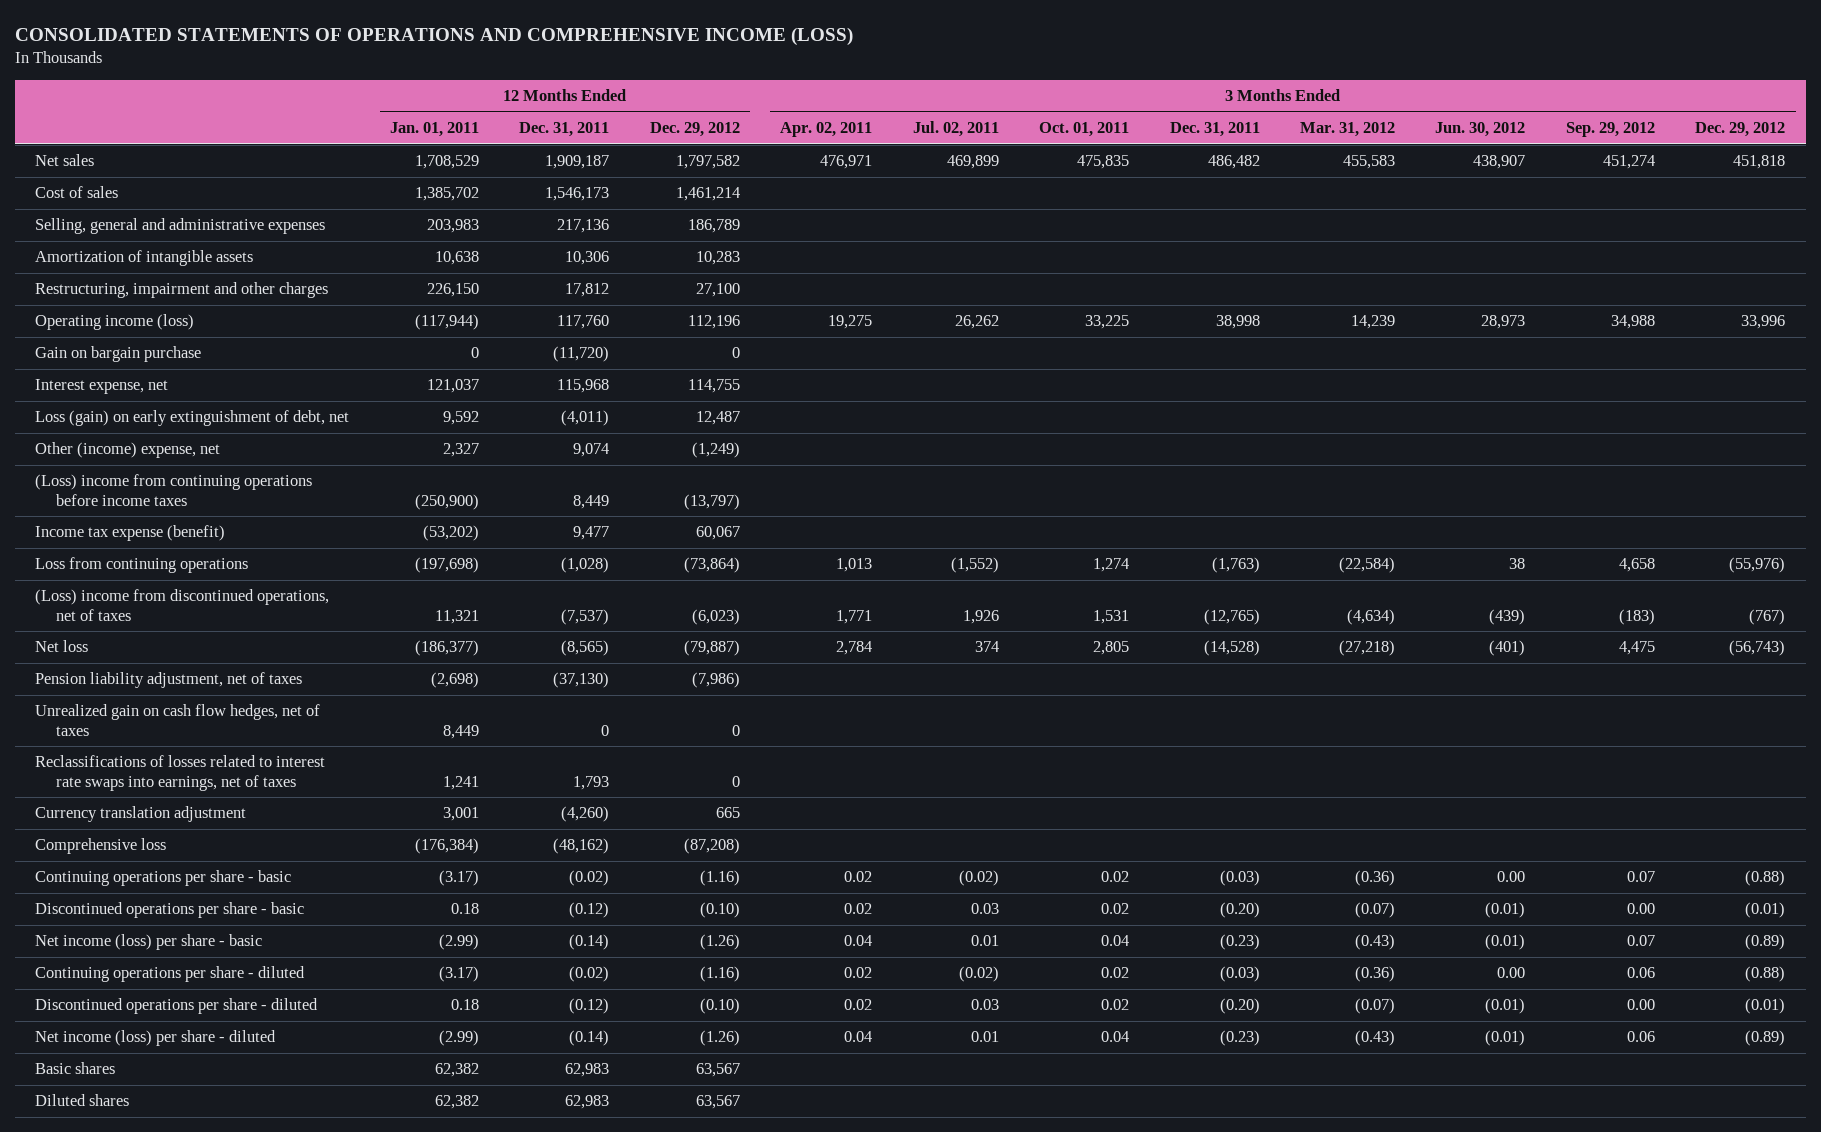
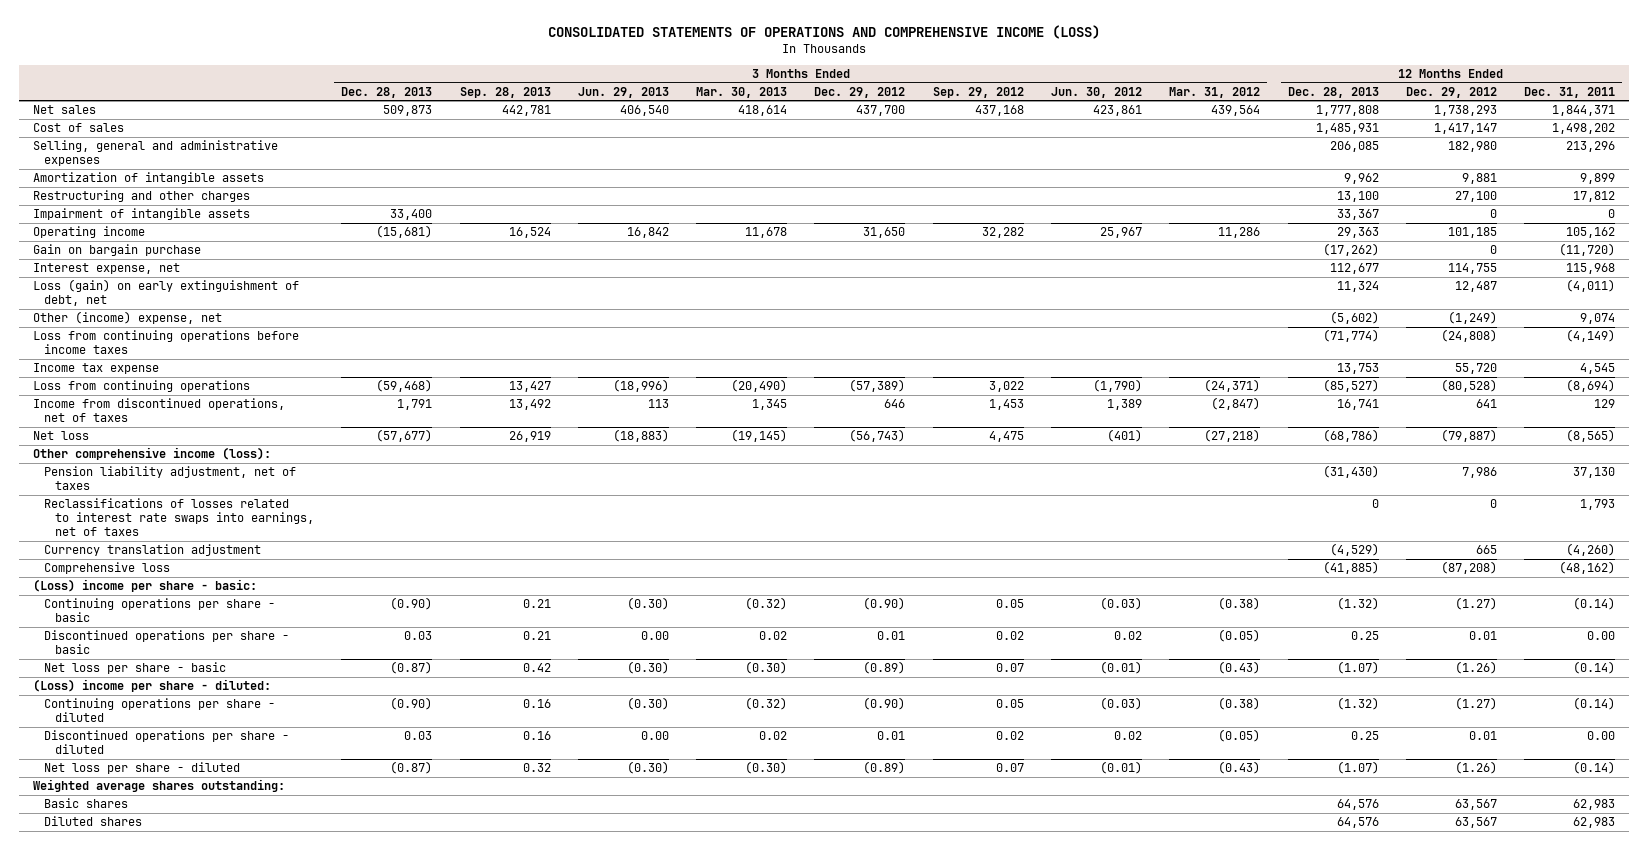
[389,122,479,138] Jan. 01, 2011 -> none
[780,122,873,138] Apr. 02, 2011 -> none
[912,121,999,138] Jul. 02, 2011 -> none
[1039,122,1130,138] Oct. 01, 2011 -> none
[1169,122,1260,138] Dec. 31, 2011 -> none
none -> [341,86,433,98] Dec. 28, 2013
none -> [459,86,551,98] Sep. 28, 2013
none -> [577,86,669,98] Jun. 29, 2013
none -> [696,86,788,98] Mar. 30, 2013
none -> [1287,86,1379,98] Dec. 28, 2013
[545,155,610,170] 1,909,187 -> [1552,105,1616,117] 1,844,371
[675,155,740,170] 1,797,582 -> [1433,105,1497,117] 1,738,293
[1343,155,1396,170] 455,583 -> [1211,105,1261,117] 439,564
[1473,155,1526,170] 438,907 -> [1093,105,1143,117] 423,861
[1602,155,1655,170] 451,274 -> [974,105,1024,117] 437,168
[1733,155,1786,170] 451,818 -> [856,105,906,117] 437,700
[545,187,610,202] 1,546,173 -> [1552,123,1616,135] 1,498,202
[675,187,740,202] 1,461,214 -> [1433,123,1497,135] 1,417,147
[557,219,610,234] 217,136 -> [1566,141,1616,153] 213,296
[687,219,740,234] 186,789 -> [1447,141,1497,153] 182,980
[565,251,610,266] 10,306 -> [1580,173,1616,185] 9,899
[695,251,740,266] 10,283 -> [1461,173,1497,185] 9,881
[35,282,329,299] Restructuring, impairment and other charges -> [32,190,250,203] Restructuring and other charges
none -> [32,208,250,221] Impairment of intangible assets
[35,314,195,331] Operating income (loss) -> [32,226,145,239] Operating income
[557,315,610,330] 117,760 -> [1566,227,1616,239] 105,162
[687,315,740,330] 112,196 -> [1447,227,1497,239] 101,185
[1351,315,1396,330] 14,239 -> [1218,227,1261,239] 11,286
[1481,315,1526,330] 28,973 -> [1100,227,1143,239] 25,967
[1610,315,1655,330] 34,988 -> [981,227,1024,239] 32,282
[1741,315,1786,330] 33,996 -> [863,227,906,239] 31,650
[35,474,313,506] (Loss) income from continuing operations before income taxes -> [32,330,299,355] Loss from continuing operations before income taxes
[573,494,610,509] 8,449 -> [1566,329,1616,343] (4,149)
[683,493,740,510] (13,797) -> [1440,329,1497,343] (24,808)
[35,525,226,542] Income tax expense (benefit) -> [32,363,159,375] Income tax expense
[573,526,610,541] 9,477 -> [1580,363,1616,375] 4,545
[695,526,740,541] 60,067 -> [1454,363,1497,375] 55,720
[561,557,610,574] (1,028) -> [1566,379,1616,393] (8,694)
[683,557,740,574] (73,864) -> [1440,379,1497,393] (80,528)
[1339,557,1396,574] (22,584) -> [1204,379,1261,393] (24,371)
[1509,558,1526,570] 38 -> [1093,379,1143,393] (1,790)
[1618,558,1655,573] 4,658 -> [988,381,1024,393] 3,022
[1729,557,1786,574] (55,976) -> [849,379,906,393] (57,389)
[35,589,330,621] (Loss) income from discontinued operations, net of taxes -> [32,398,285,423] Income from discontinued operations, net of taxes
[561,608,610,625] (7,537) -> [1594,399,1616,409] 129
[691,608,740,625] (6,023) -> [1475,399,1497,409] 641
[1347,608,1396,625] (4,634) -> [1211,397,1261,411] (2,847)
[1489,608,1526,625] (439) -> [1107,399,1143,411] 1,389
[1618,608,1655,625] (183) -> [988,399,1024,411] 1,453
[1749,608,1786,625] (767) -> [884,399,906,409] 646
[35,704,321,736] Unrealized gain on cash flow hedges, net of taxes -> none
none -> [32,447,271,461] Other comprehensive income (loss):
[553,672,610,689] (37,130) -> [1573,467,1616,479] 37,130
[691,672,740,689] (7,986) -> [1461,467,1497,479] 7,986
none -> [32,579,257,593] (Loss) income per share - basic:
[569,870,610,887] (0.02) -> [1573,597,1616,611] (0.14)
[699,870,740,887] (1.16) -> [1454,597,1497,611] (1.27)
[1355,870,1396,887] (0.36) -> [1218,597,1261,611] (0.38)
[1497,871,1526,883] 0.00 -> [1100,597,1143,611] (0.03)
[1626,871,1655,883] 0.07 -> [995,599,1024,609] 0.05
[1745,870,1786,887] (0.88) -> [863,597,906,611] (0.90)
[569,902,610,919] (0.12) -> [1587,631,1616,641] 0.00
[699,902,740,919] (0.10) -> [1468,631,1497,641] 0.01
[1355,902,1396,919] (0.07) -> [1218,629,1261,643] (0.05)
[1485,902,1526,919] (0.01) -> [1114,631,1143,641] 0.02
[1626,903,1655,915] 0.00 -> [995,631,1024,641] 0.02
[1745,902,1786,919] (0.01) -> [877,631,906,641] 0.01
[35,934,263,951] Net income (loss) per share - basic -> [43,662,226,675] Net loss per share - basic
none -> [32,679,271,693] (Loss) income per share - diluted:
[569,966,610,983] (0.02) -> [1573,697,1616,711] (0.14)
[699,966,740,983] (1.16) -> [1454,697,1497,711] (1.27)
[1355,966,1396,983] (0.36) -> [1218,697,1261,711] (0.38)
[1497,967,1526,979] 0.00 -> [1100,697,1143,711] (0.03)
[1626,967,1655,979] 0.06 -> [995,699,1024,709] 0.05
[1745,966,1786,983] (0.88) -> [863,697,906,711] (0.90)
[569,998,610,1015] (0.12) -> [1587,731,1616,741] 0.00
[699,998,740,1015] (0.10) -> [1468,731,1497,741] 0.01
[1355,998,1396,1015] (0.07) -> [1218,729,1261,743] (0.05)
[1485,998,1526,1015] (0.01) -> [1114,731,1143,741] 0.02
[1626,999,1655,1011] 0.00 -> [995,731,1024,741] 0.02
[1745,998,1786,1015] (0.01) -> [877,731,906,741] 0.01
[35,1030,277,1047] Net income (loss) per share - diluted -> [43,762,240,775] Net loss per share - diluted
[1626,1031,1655,1043] 0.06 -> [995,763,1024,773] 0.07
none -> [32,779,285,793] Weighted average shares outstanding:

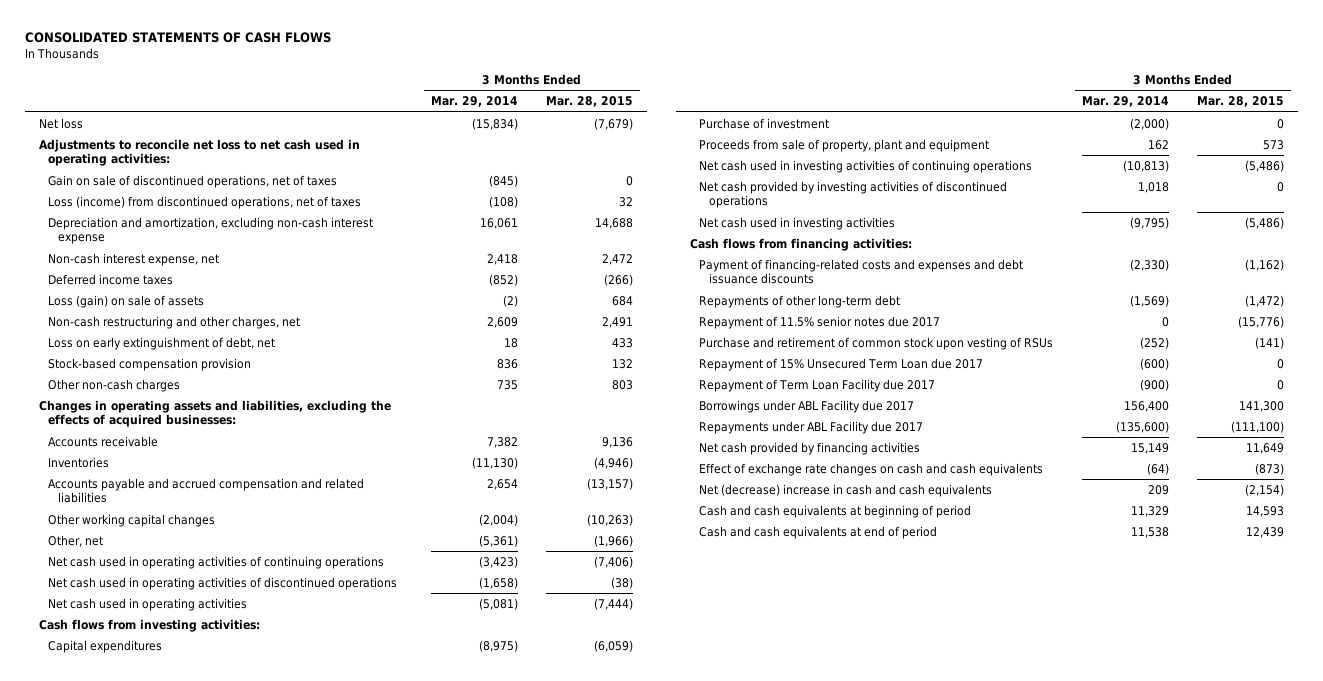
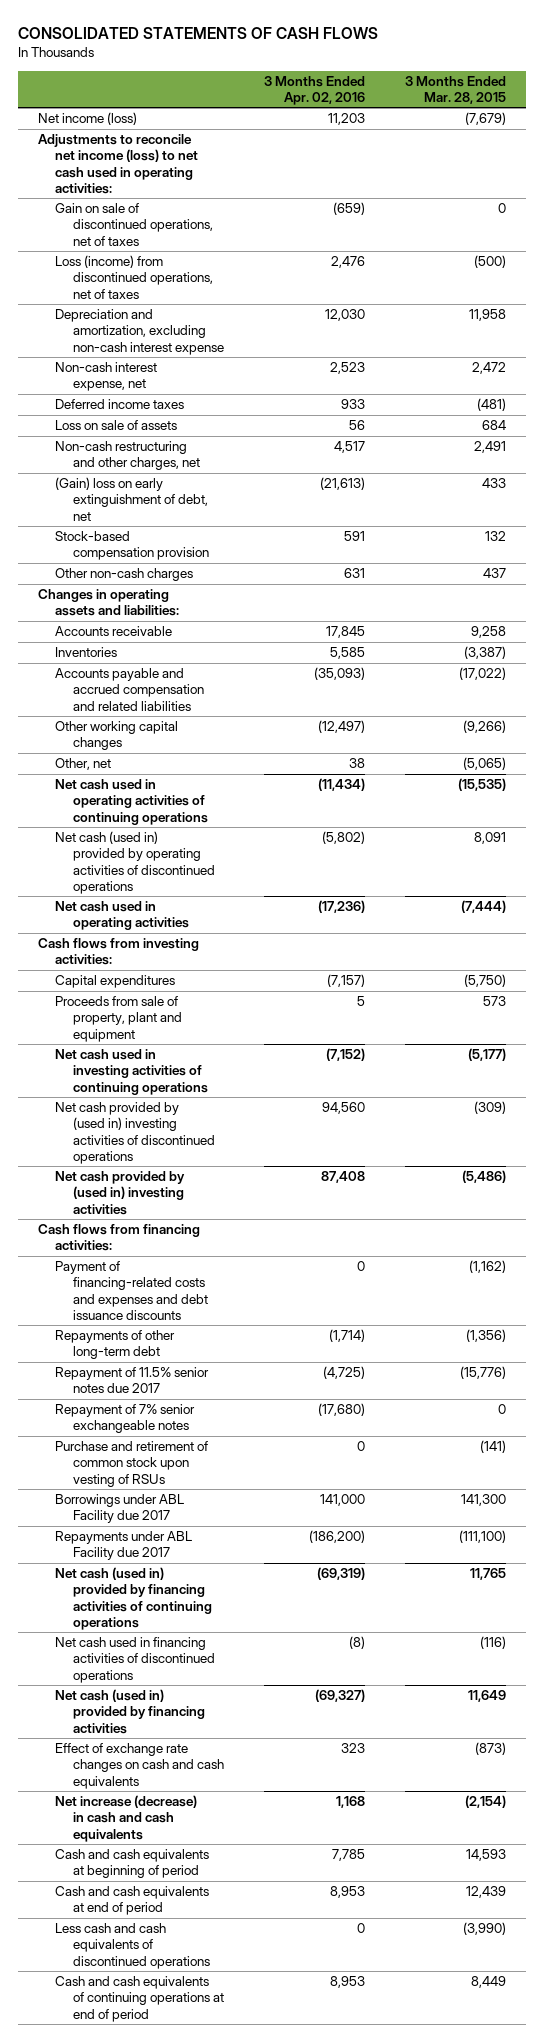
[430,96,518,108] Mar. 29, 2014 -> none
none -> [264,75,366,106] 3 Months Ended Apr. 02, 2016
[39,117,84,129] Net loss -> [37,112,137,126] Net income (loss)
[39,138,361,166] Adjustments to reconcile net loss to net cash used in operating activities: -> [37,134,199,194] Adjustments to reconcile net income (loss) to net cash used in operating activities:
[619,196,634,207] 32 -> [474,255,507,269] (500)
[595,217,634,229] 14,688 -> [469,309,507,322] 11,958
[604,273,634,286] (266) -> [477,398,507,412] (481)
[48,294,205,308] Loss (gain) on sale of assets -> [55,420,178,431] Loss on sale of assets
[48,336,276,350] Loss on early extinguishment of debt, net -> [55,477,209,521] (Gain) loss on early extinguishment of debt, net
[612,379,634,390] 803 -> [483,568,507,579] 437
[39,399,392,427] Changes in operating assets and liabilities, excluding the effects of acquired businesses: -> [37,589,180,617] Changes in operating assets and liabilities:
[602,436,634,448] 9,136 -> [471,626,507,639] 9,258
[594,456,634,469] (4,946) -> [464,646,507,660] (3,387)
[587,477,634,490] (13,157) -> [459,667,507,681] (17,022)
[587,513,634,526] (10,263) -> [463,720,507,734] (9,266)
[594,534,634,547] (1,966) -> [463,757,507,771] (5,065)
[594,555,634,568] (7,406) -> [458,778,507,792] (15,535)
[48,576,398,590] Net cash used in operating activities of discontinued operations -> [55,831,216,894] Net cash (used in) provided by operating activities of discontinued operations
[611,576,634,589] (38) -> [474,832,507,845] 8,091
[699,117,830,129] Purchase of investment -> none
[594,639,634,652] (6,059) -> [464,974,507,988] (5,750)
[1244,159,1284,172] (5,486) -> [468,1048,507,1062] (5,177)
[699,180,1008,208] Net cash provided by investing activities of discontinued operations -> [55,1102,216,1164] Net cash provided by (used in) investing activities of discontinued operations
[1276,181,1284,192] 0 -> [474,1101,507,1115] (309)
[699,216,896,230] Net cash used in investing activities -> [55,1171,186,1215] Net cash provided by (used in) investing activities
[1244,294,1284,307] (1,472) -> [466,1329,507,1343] (1,356)
none -> [55,1404,196,1434] Repayment of 7% senior exchangeable notes
[699,357,984,371] Repayment of 15% Unsecured Term Loan due 2017 -> none
[699,378,936,392] Repayment of Term Loan Facility due 2017 -> none
none -> [55,1567,213,1630] Net cash (used in) provided by financing activities of continuing operations
none -> [55,1637,216,1683] Net cash used in financing activities of discontinued operations
[699,441,921,455] Net cash provided by financing activities -> [55,1689,206,1734] Net cash (used in) provided by financing activities
[699,483,993,497] Net (decrease) increase in cash and cash equivalents -> [55,1795,198,1842] Net increase (decrease) in cash and cash equivalents
none -> [55,1923,211,1969] Less cash and cash equivalents of discontinued operations
none -> [55,1976,225,2022] Cash and cash equivalents of continuing operations at end of period

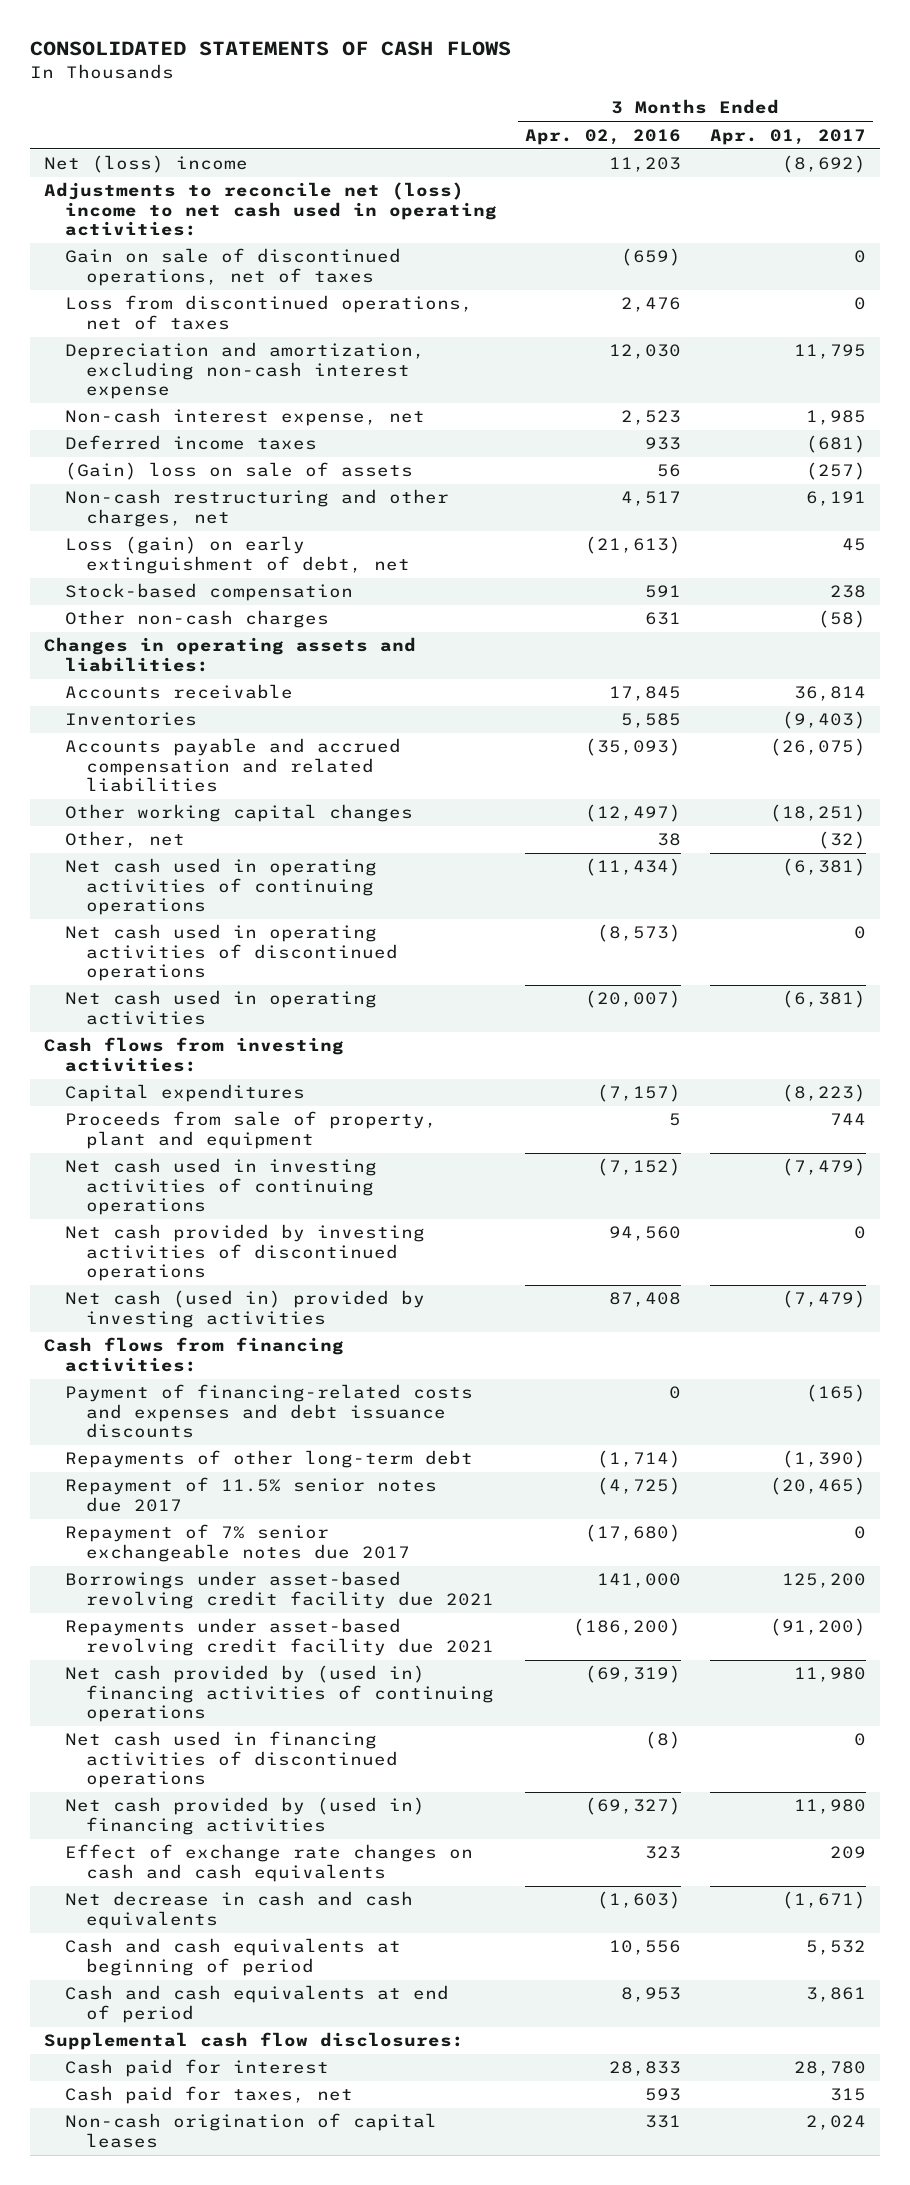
[405,75,507,105] 3 Months Ended Mar. 28, 2015 -> none
none -> [709,128,866,145] Apr. 01, 2017
[37,112,137,126] Net income (loss) -> [44,155,249,174] Net (loss) income
[37,134,199,194] Adjustments to reconcile net income (loss) to net cash used in operating activities: -> [44,182,497,237] Adjustments to reconcile net (loss) income to net cash used in operating activities:
[55,255,214,299] Loss (income) from discontinued operations, net of taxes -> [64,295,473,330] Loss from discontinued operations, net of taxes
[55,420,178,431] Loss on sale of assets -> [64,462,413,481] (Gain) loss on sale of assets
[55,477,209,521] (Gain) loss on early extinguishment of debt, net -> [64,536,410,574] Loss (gain) on early extinguishment of debt, net
[55,531,210,561] Stock-based compensation provision -> [64,583,353,602] Stock-based compensation
[55,831,216,894] Net cash (used in) provided by operating activities of discontinued operations -> [64,924,398,982] Net cash used in operating activities of discontinued operations
[322,831,366,845] (5,802) -> [597,924,682,943] (8,573)
[318,900,366,914] (17,236) -> [585,990,682,1009] (20,007)
[55,1102,216,1164] Net cash provided by (used in) investing activities of discontinued operations -> [64,1224,425,1282] Net cash provided by investing activities of discontinued operations
[55,1171,186,1215] Net cash provided by (used in) investing activities -> [64,1290,425,1328] Net cash (used in) provided by investing activities
[55,1441,209,1487] Purchase and retirement of common stock upon vesting of RSUs -> none
[55,1404,196,1434] Repayment of 7% senior exchangeable notes -> [64,1524,410,1562] Repayment of 7% senior exchangeable notes due 2017
[55,1494,185,1524] Borrowings under ABL Facility due 2017 -> [64,1571,494,1609] Borrowings under asset-based revolving credit facility due 2021
[55,1531,193,1561] Repayments under ABL Facility due 2017 -> [64,1618,494,1656] Repayments under asset-based revolving credit facility due 2021
[55,1567,213,1630] Net cash (used in) provided by financing activities of continuing operations -> [64,1665,494,1723] Net cash provided by (used in) financing activities of continuing operations
[55,1689,206,1734] Net cash (used in) provided by financing activities -> [64,1797,425,1835] Net cash provided by (used in) financing activities
[55,1795,198,1842] Net increase (decrease) in cash and cash equivalents -> [64,1891,413,1929] Net decrease in cash and cash equivalents
[336,1796,366,1809] 1,168 -> [597,1891,682,1910] (1,603)
[332,1849,366,1862] 7,785 -> [609,1940,682,1956] 10,556
[55,1923,211,1969] Less cash and cash equivalents of discontinued operations -> none
[55,1976,225,2022] Cash and cash equivalents of continuing operations at end of period -> none
none -> [44,2032,465,2051] Supplemental cash flow disclosures:
none -> [64,2059,329,2078] Cash paid for interest
none -> [64,2086,353,2105] Cash paid for taxes, net
none -> [64,2113,437,2148] Non-cash origination of capital leases

